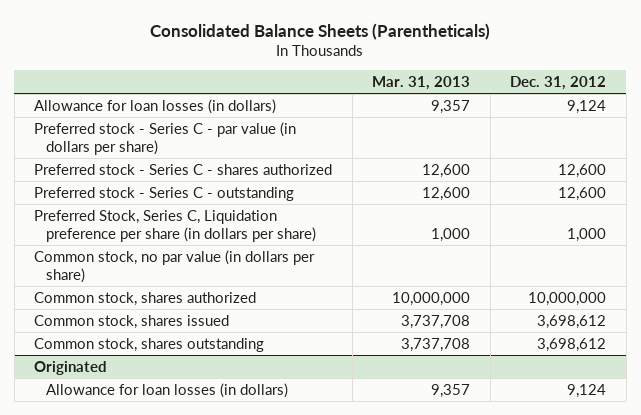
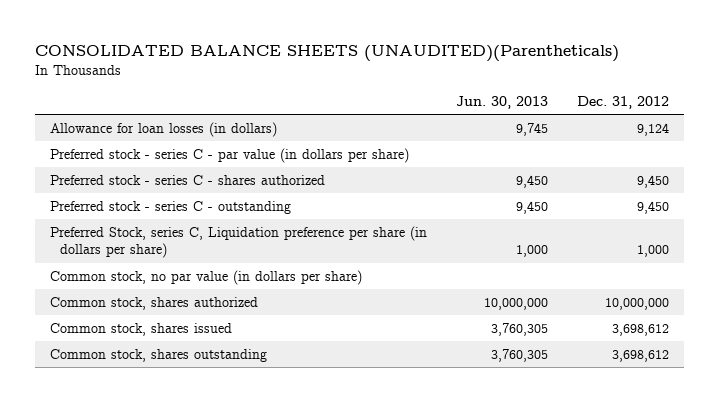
[150,22,491,40] Consolidated Balance Sheets (Parentheticals) -> [35,45,620,63] CONSOLIDATED BALANCE SHEETS (UNAUDITED)(Parentheticals)
[372,75,471,90] Mar. 31, 2013 -> none
none -> [455,95,548,109] Jun. 30, 2013
[34,121,297,155] Preferred stock - Series C - par value (in dollars per share) -> [49,147,409,163] Preferred stock - series C - par value (in dollars per share)
[34,163,333,175] Preferred stock - Series C - shares authorized -> [49,174,325,185] Preferred stock - series C - shares authorized
[558,163,607,178] 12,600 -> [637,174,670,188] 9,450
[34,186,295,201] Preferred stock - Series C - outstanding -> [49,200,291,214] Preferred stock - series C - outstanding
[558,186,607,201] 12,600 -> [637,200,670,214] 9,450
[34,209,316,242] Preferred Stock, Series C, Liquidation preference per share (in dollars per share) -> [49,225,427,259] Preferred Stock, series C, Liquidation preference per share (in dollars per share)
[34,360,108,375] Originated -> none
[45,382,288,398] Allowance for loan losses (in dollars) -> none

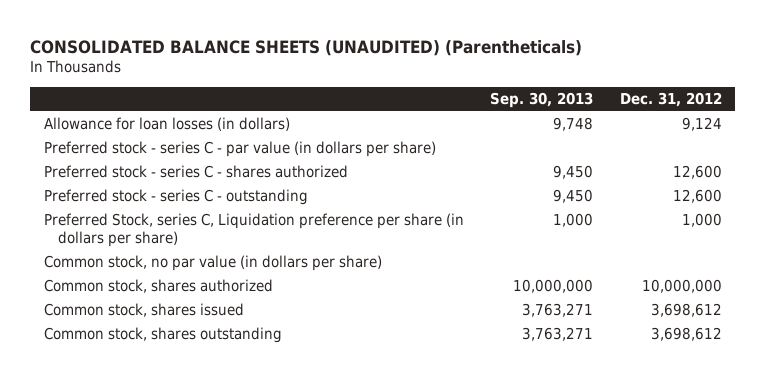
[35,45,620,63] CONSOLIDATED BALANCE SHEETS (UNAUDITED)(Parentheticals) -> [30,39,583,56] CONSOLIDATED BALANCE SHEETS (UNAUDITED) (Parentheticals)
[455,95,548,109] Jun. 30, 2013 -> none
none -> [490,91,594,108] Sep. 30, 2013
[637,174,670,188] 9,450 -> [672,165,722,180] 12,600
[637,200,670,214] 9,450 -> [672,189,722,204] 12,600

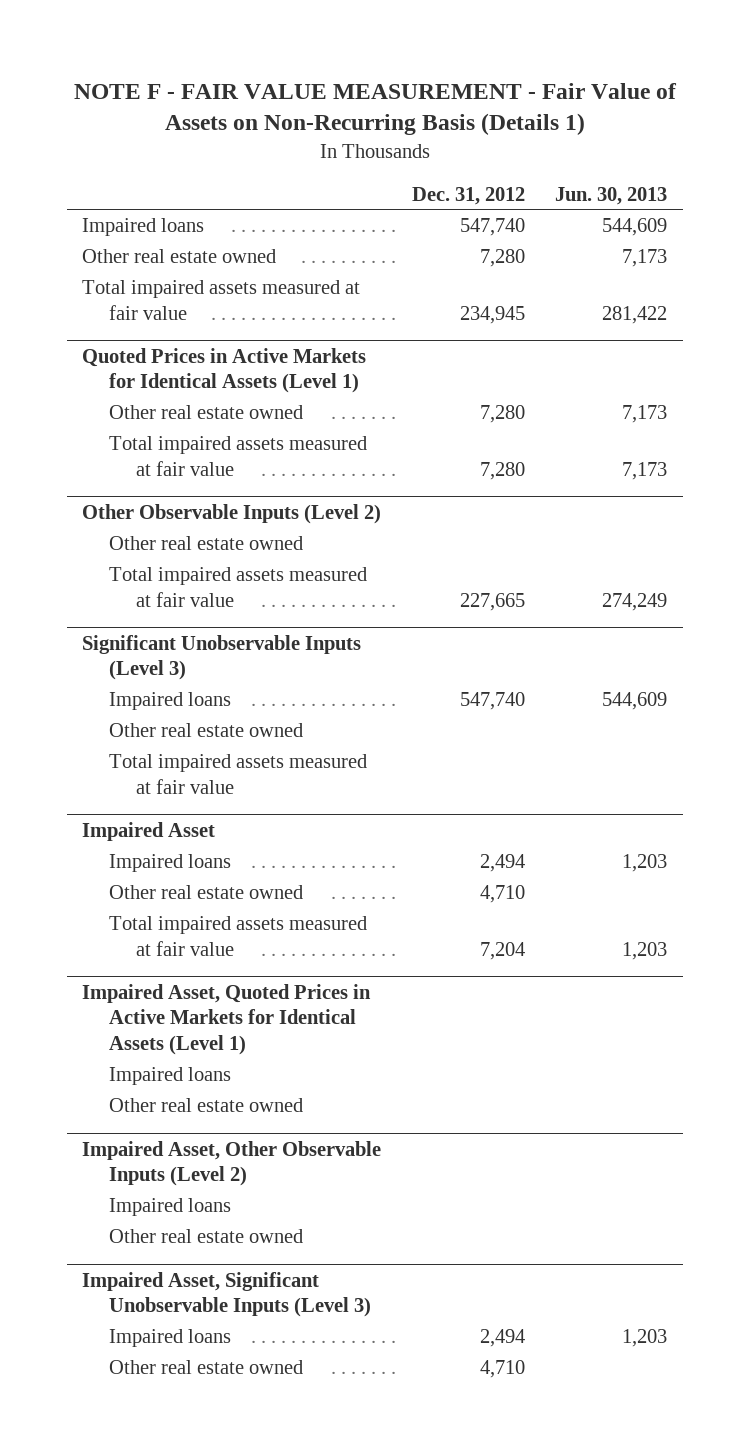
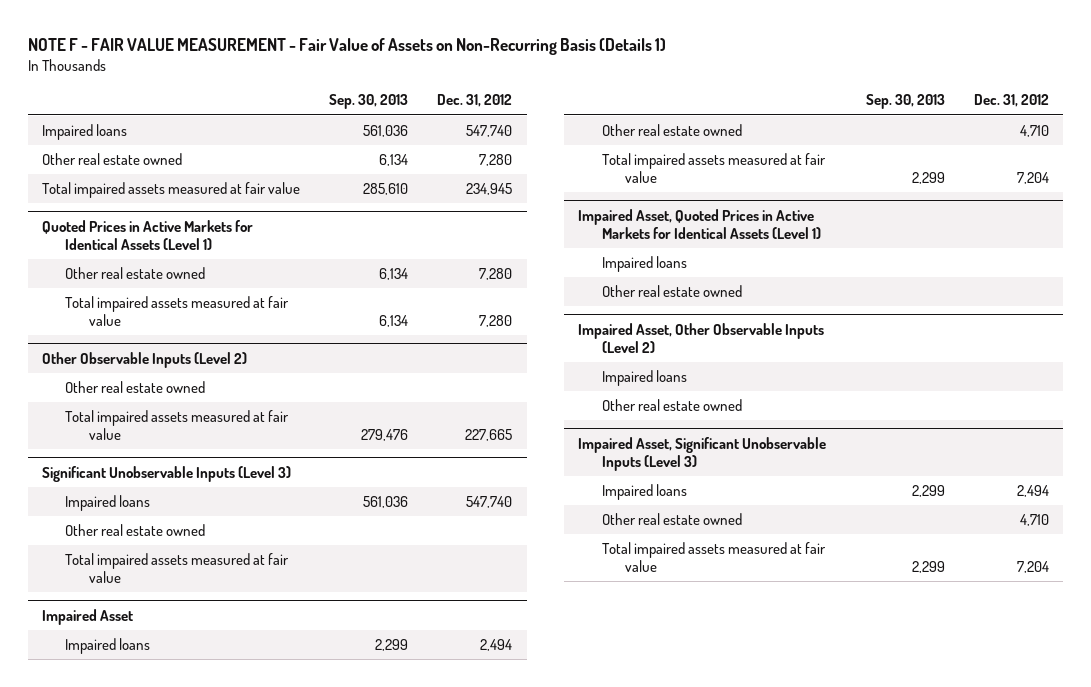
[555,186,668,205] Jun. 30, 2013 -> none
none -> [329,94,409,110] Sep. 30, 2013
none -> [601,542,826,572] Total impaired assets measured at fair value

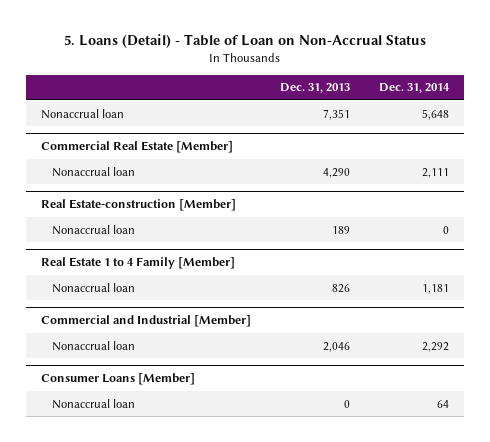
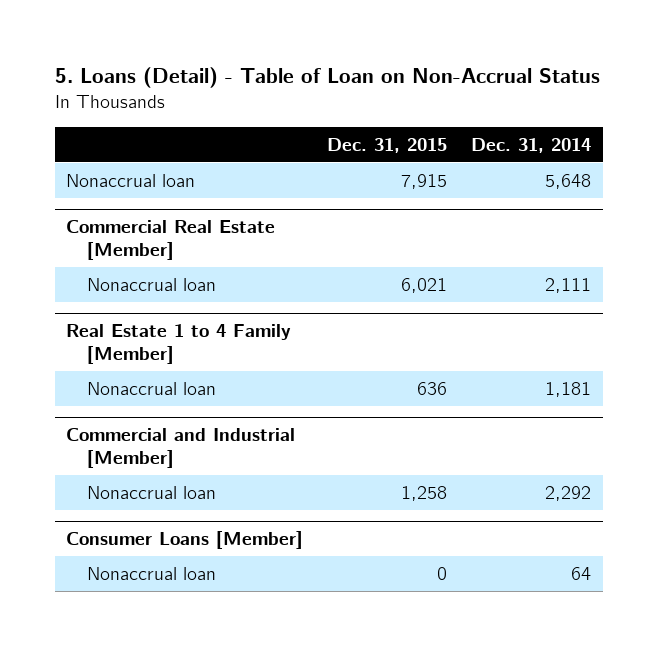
[279,83,350,94] Dec. 31, 2013 -> none
none -> [327,137,448,153] Dec. 31, 2015
[40,199,236,212] Real Estate-construction [Member] -> none
[51,224,135,235] Nonaccrual loan -> none

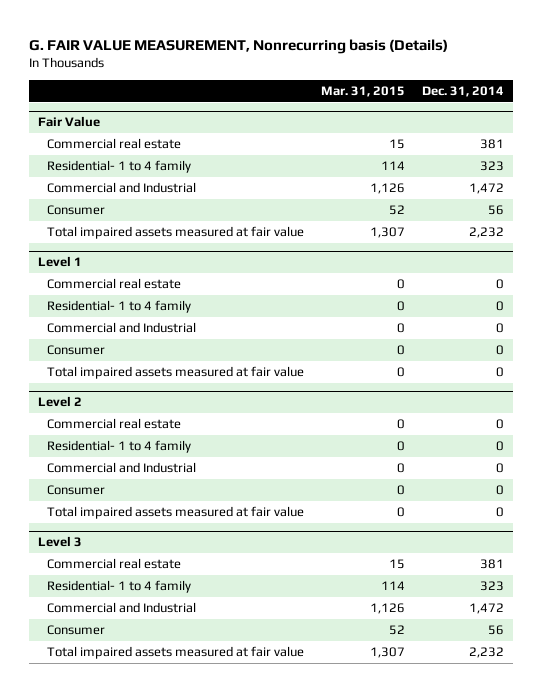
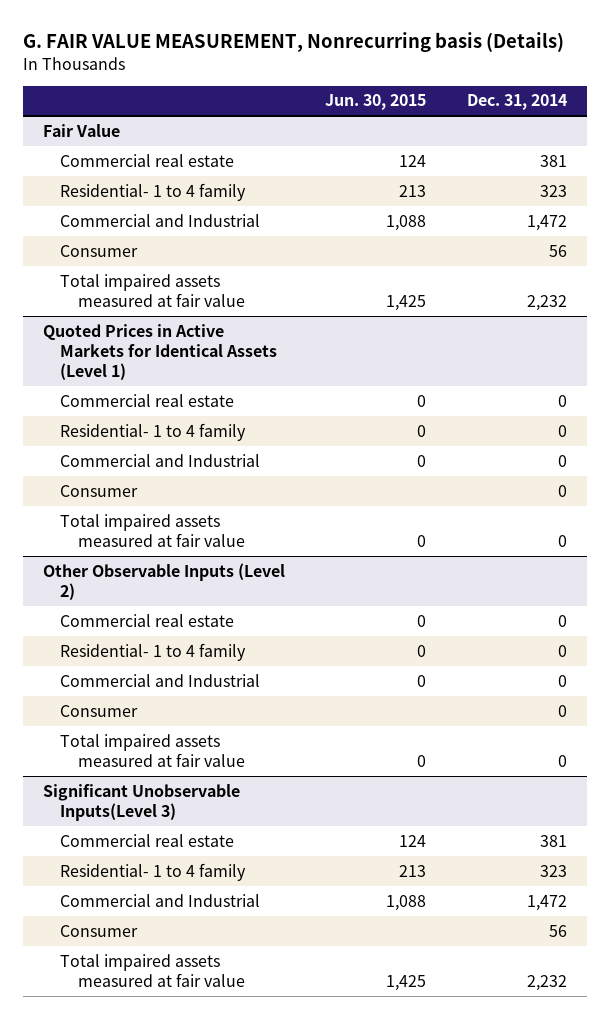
[321,86,406,98] Mar. 31, 2015 -> none
none -> [325,94,427,111] Jun. 30, 2015
[37,256,82,268] Level 1 -> [42,323,278,380] Quoted Prices in Active Markets for Identical Assets (Level 1)
[37,396,82,408] Level 2 -> [42,562,285,600] Other Observable Inputs (Level 2)
[37,536,82,548] Level 3 -> [42,783,240,821] Significant Unobservable Inputs(Level 3)

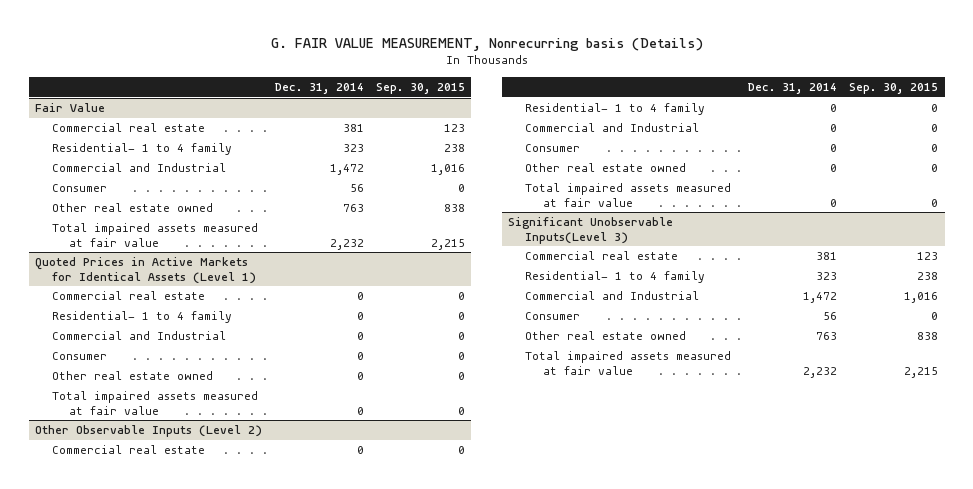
[325,94,427,111] Jun. 30, 2015 -> none
none -> [376,83,466,95] Sep. 30, 2015
none -> [52,203,214,213] Other real estate owned
none -> [52,371,214,381] Other real estate owned
none -> [525,163,687,173] Other real estate owned
none -> [525,331,687,341] Other real estate owned

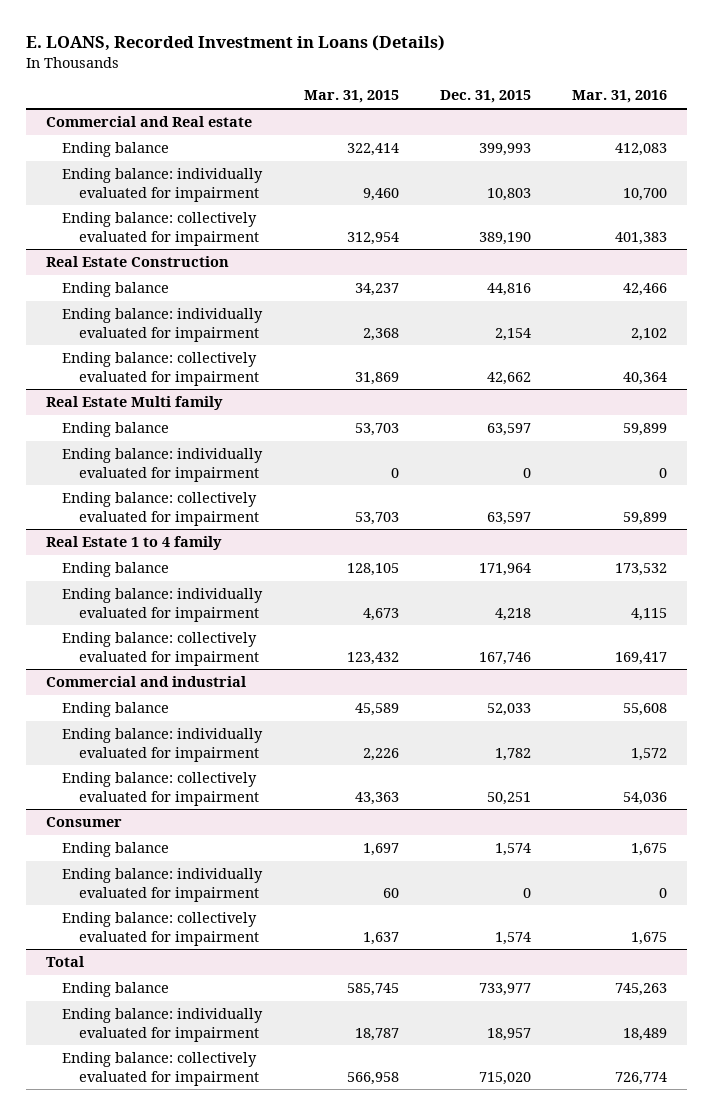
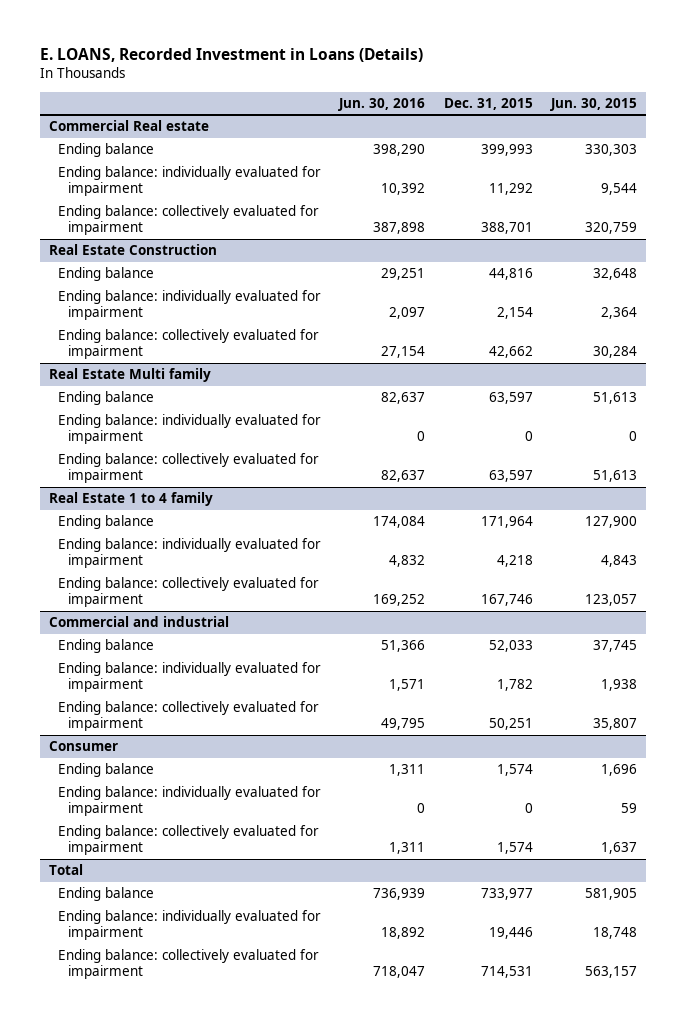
[303,90,399,104] Mar. 31, 2015 -> none
[571,90,667,104] Mar. 31, 2016 -> none
none -> [338,97,426,111] Jun. 30, 2016
none -> [549,97,637,111] Jun. 30, 2015
[46,116,253,128] Commercial and Real estate -> [48,120,209,132] Commercial Real estate
[486,187,531,201] 10,803 -> [488,183,533,196] 11,292
[478,231,531,245] 389,190 -> [480,222,533,235] 388,701
[486,1027,531,1041] 18,957 -> [488,927,533,940] 19,446
[478,1071,531,1085] 715,020 -> [480,966,533,979] 714,531

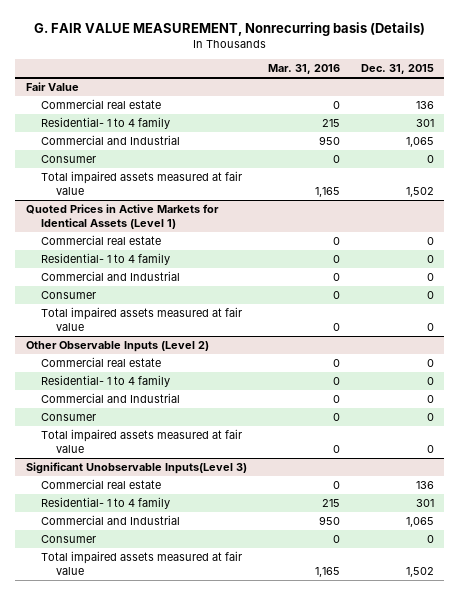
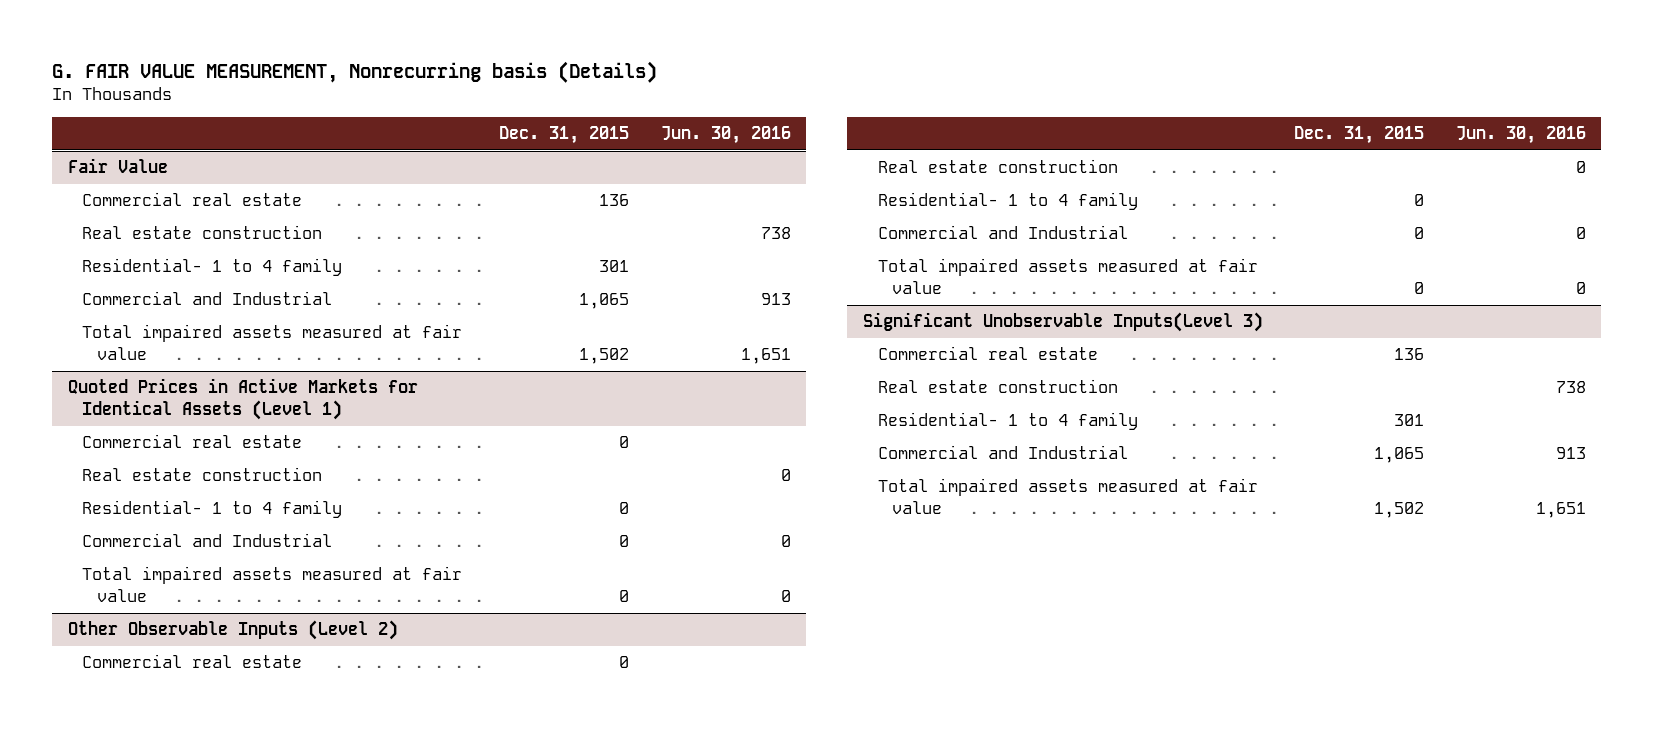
[267,64,340,75] Mar. 31, 2016 -> none
none -> [660,126,791,145] Jun. 30, 2016
none -> [82,225,323,240] Real estate construction
[40,155,96,164] Consumer -> none
none -> [82,467,323,482] Real estate construction
[40,291,96,300] Consumer -> none
none -> [877,159,1118,174] Real estate construction
[40,413,96,422] Consumer -> none
none -> [877,379,1118,394] Real estate construction
[40,535,96,544] Consumer -> none

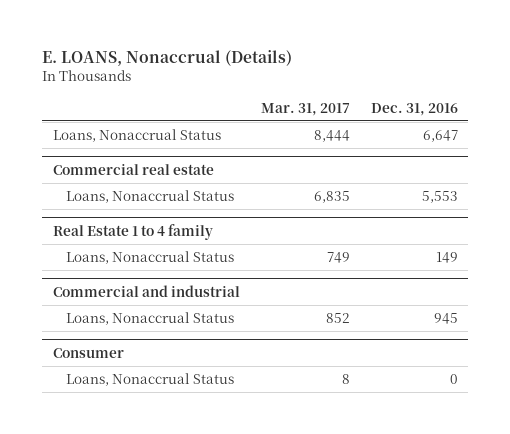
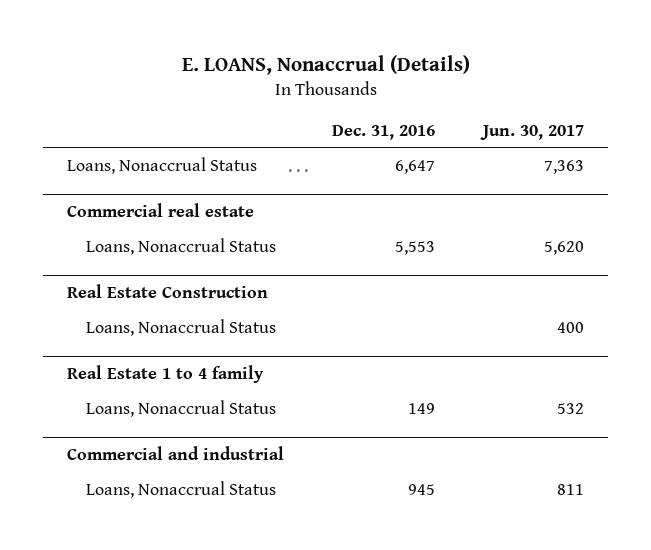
[260,102,350,116] Mar. 31, 2017 -> none
none -> [479,124,584,140] Jun. 30, 2017
none -> [67,284,269,299] Real Estate Construction
none -> [86,318,277,336] Loans, Nonaccrual Status
[52,347,124,358] Consumer -> none
[65,372,234,386] Loans, Nonaccrual Status -> none

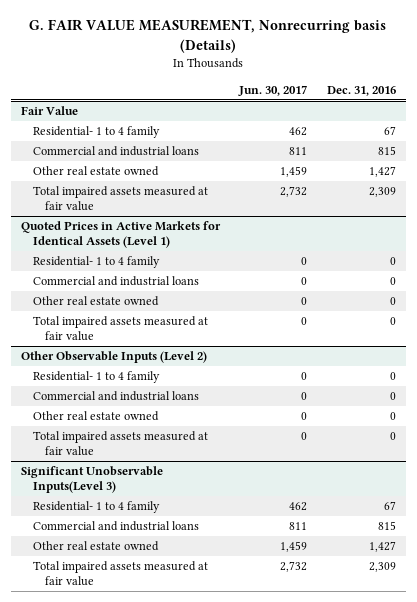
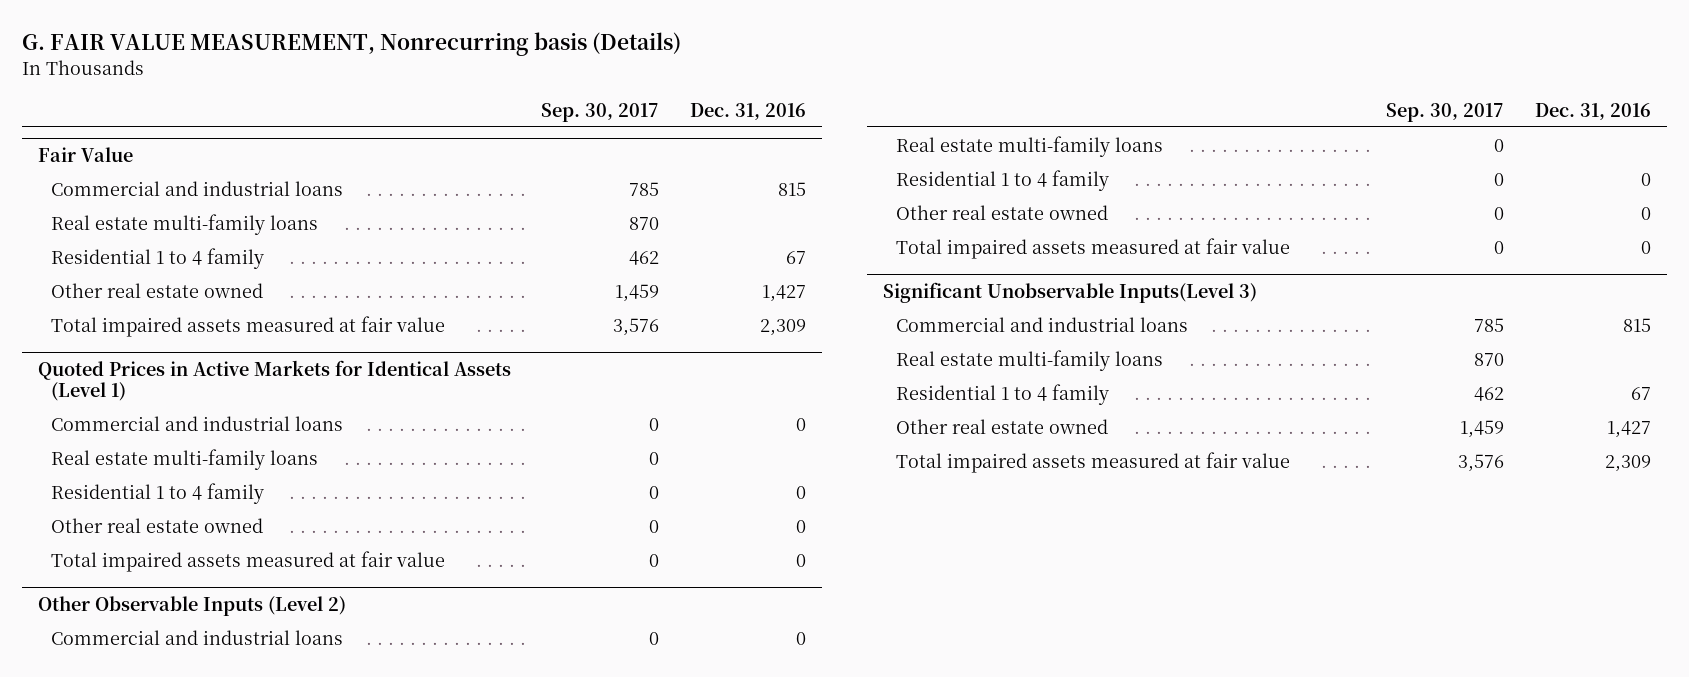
[238,84,308,96] Jun. 30, 2017 -> none
none -> [541,102,660,122] Sep. 30, 2017
[32,126,160,139] Residential- 1 to 4 family -> none
none -> [50,213,318,235] Real estate multi-family loans
none -> [50,247,264,269] Residential 1 to 4 family
[32,256,160,269] Residential- 1 to 4 family -> none
none -> [50,448,318,470] Real estate multi-family loans
none -> [50,482,264,504] Residential 1 to 4 family
[32,371,160,384] Residential- 1 to 4 family -> none
none -> [895,135,1163,157] Real estate multi-family loans
none -> [895,169,1109,191] Residential 1 to 4 family
[32,501,160,514] Residential- 1 to 4 family -> none
none -> [895,349,1163,371] Real estate multi-family loans
none -> [895,383,1109,405] Residential 1 to 4 family

